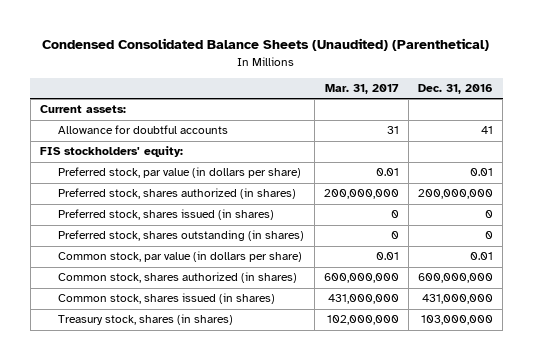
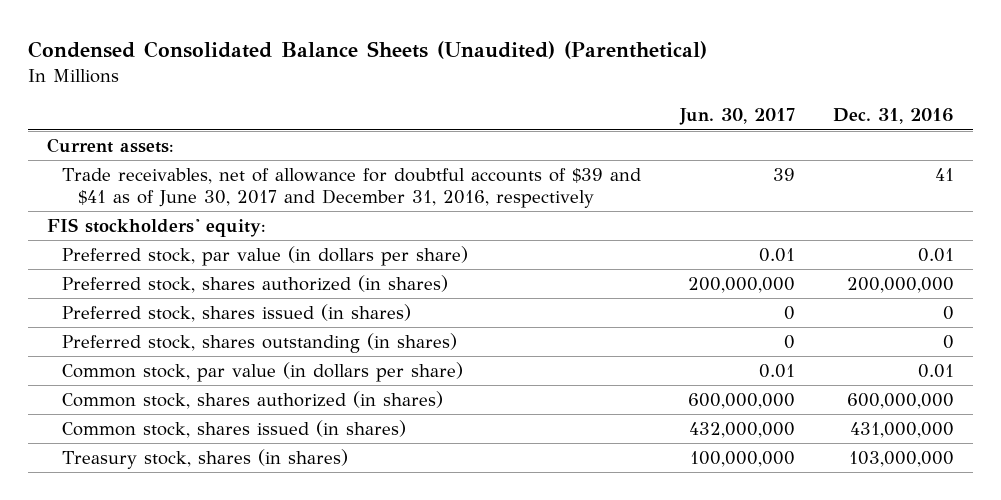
[324,84,399,95] Mar. 31, 2017 -> none
none -> [678,108,795,126] Jun. 30, 2017
[58,125,229,135] Allowance for doubtful accounts -> [62,168,642,208] Trade receivables, net of allowance for doubtful accounts of $39 and $41 as of June 30, 2017 and December 31, 2016, respectively

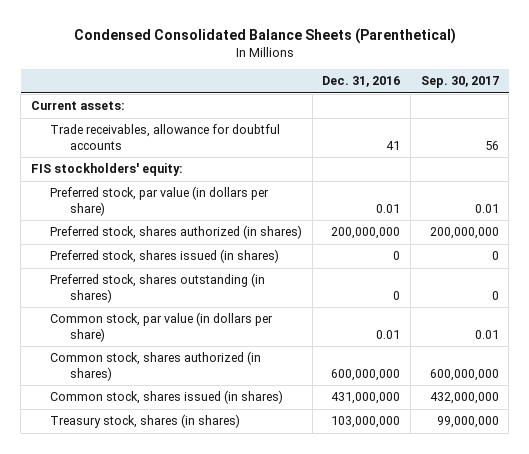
[27,40,707,59] Condensed Consolidated Balance Sheets (Unaudited) (Parenthetical) -> [73,28,456,45] Condensed Consolidated Balance Sheets (Parenthetical)
[678,108,795,126] Jun. 30, 2017 -> none
none -> [420,76,499,89] Sep. 30, 2017
[62,168,642,208] Trade receivables, net of allowance for doubtful accounts of $39 and $41 as of June 30, 2017 and December 31, 2016, respectively -> [50,124,281,150] Trade receivables, allowance for doubtful accounts

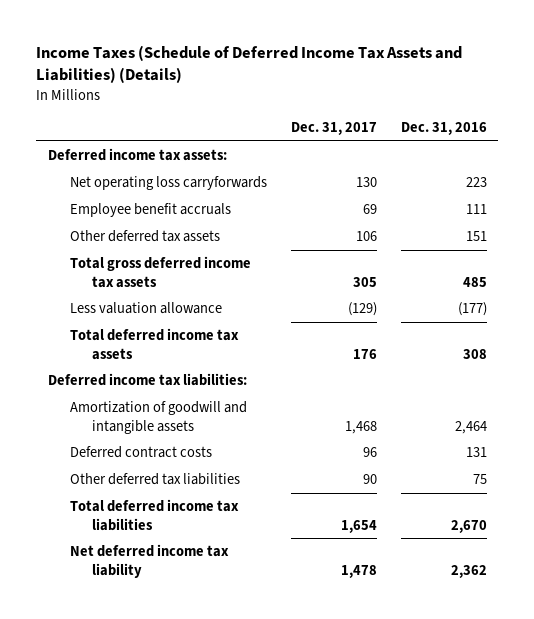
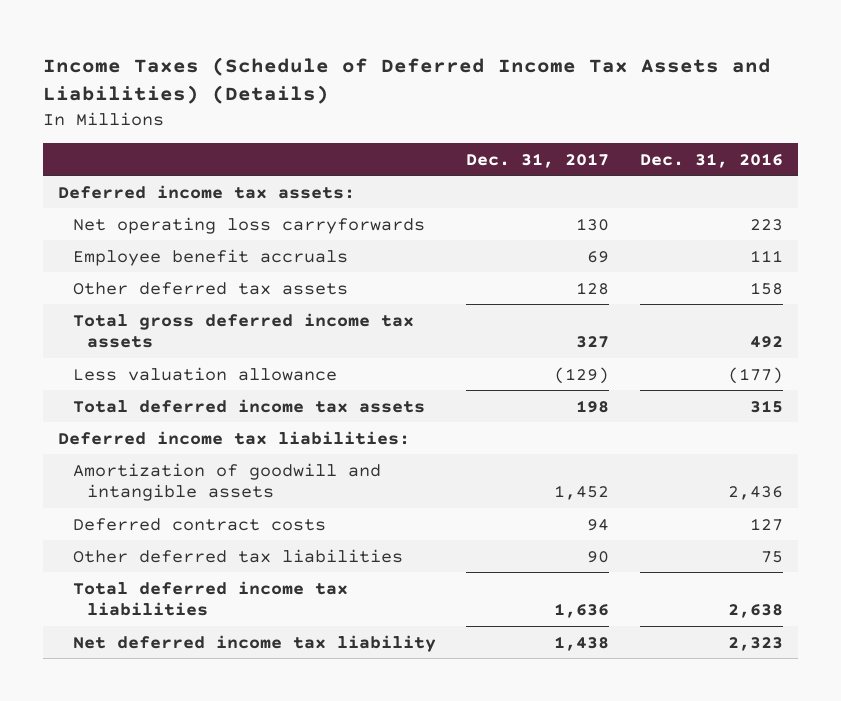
[355,231,377,242] 106 -> [576,281,610,295] 128
[465,231,487,242] 151 -> [749,281,783,295] 158
[352,276,377,287] 305 -> [576,336,610,349] 327
[462,276,487,287] 485 -> [749,336,783,349] 492
[352,348,377,359] 176 -> [576,399,610,413] 198
[462,348,487,359] 308 -> [749,399,783,413] 315
[344,420,377,434] 1,468 -> [554,485,610,501] 1,452
[454,420,487,434] 2,464 -> [727,486,783,501] 2,436
[362,447,377,458] 96 -> [587,518,610,531] 94
[465,447,487,458] 131 -> [749,517,783,531] 127
[340,519,377,533] 1,654 -> [554,603,610,619] 1,636
[450,519,487,533] 2,670 -> [727,604,783,619] 2,638
[340,564,377,578] 1,478 -> [554,635,610,651] 1,438
[450,564,487,578] 2,362 -> [727,636,783,651] 2,323

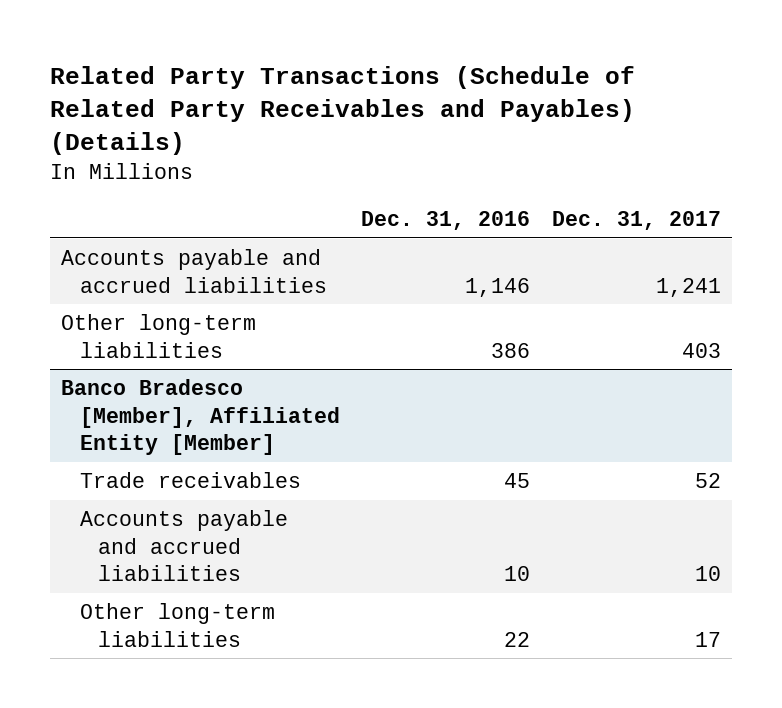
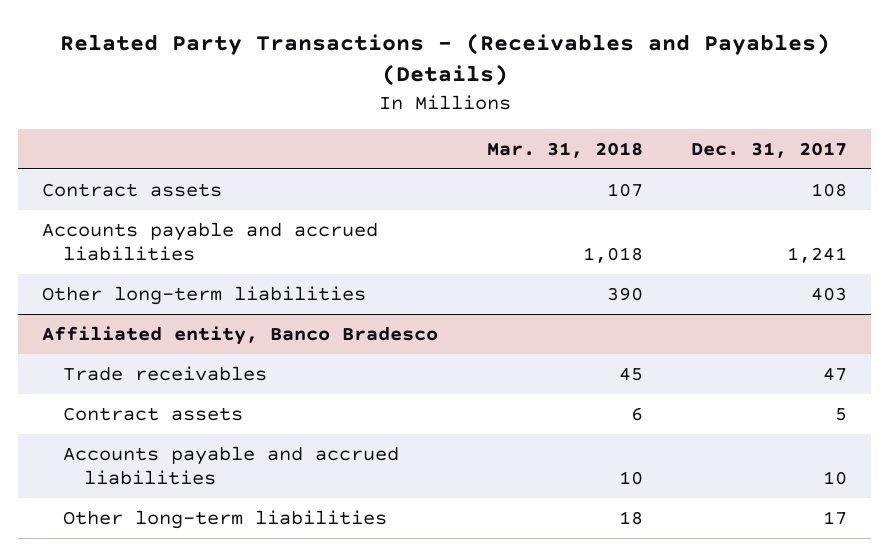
[50,65,636,155] Related Party Transactions (Schedule of Related Party Receivables and Payables) (Details) -> [59,32,830,87] Related Party Transactions - (Receivables and Payables) (Details)
[361,211,531,231] Dec. 31, 2016 -> none
none -> [486,141,643,158] Mar. 31, 2018
none -> [42,182,223,197] Contract assets
[61,378,340,456] Banco Bradesco [Member], Affiliated Entity [Member] -> [42,325,439,345] Affiliated entity, Banco Bradesco
[695,472,722,488] 52 -> [822,366,847,381] 47
none -> [63,406,244,421] Contract assets

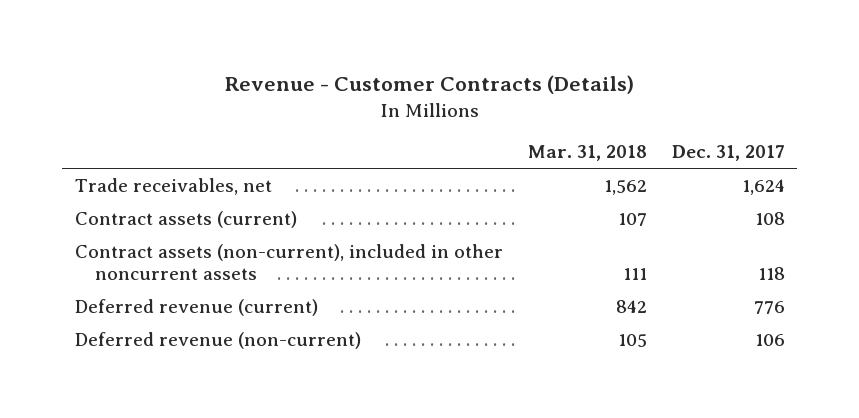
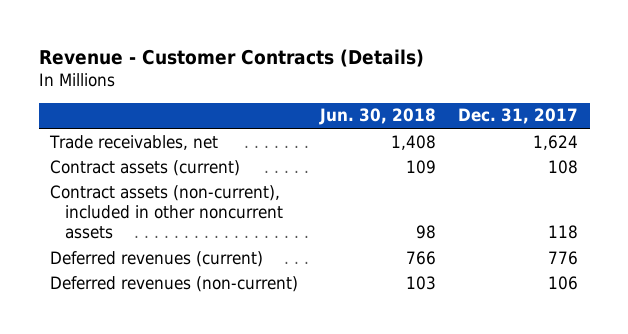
[527,145,647,162] Mar. 31, 2018 -> none
none -> [319,108,437,126] Jun. 30, 2018
[74,298,318,316] Deferred revenue (current) -> [49,250,263,267] Deferred revenues (current)
[74,331,361,349] Deferred revenue (non-current) -> [49,275,298,292] Deferred revenues (non-current)

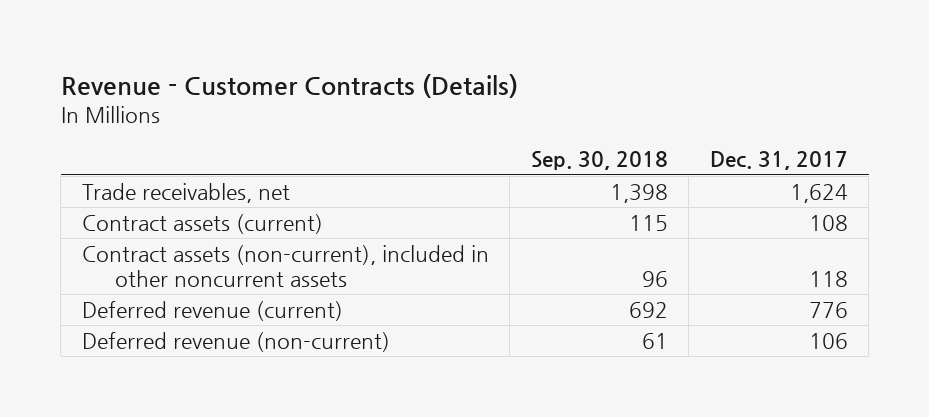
[319,108,437,126] Jun. 30, 2018 -> none
none -> [530,151,668,171] Sep. 30, 2018
[49,250,263,267] Deferred revenues (current) -> [81,301,343,322] Deferred revenue (current)
[49,275,298,292] Deferred revenues (non-current) -> [81,332,390,353] Deferred revenue (non-current)

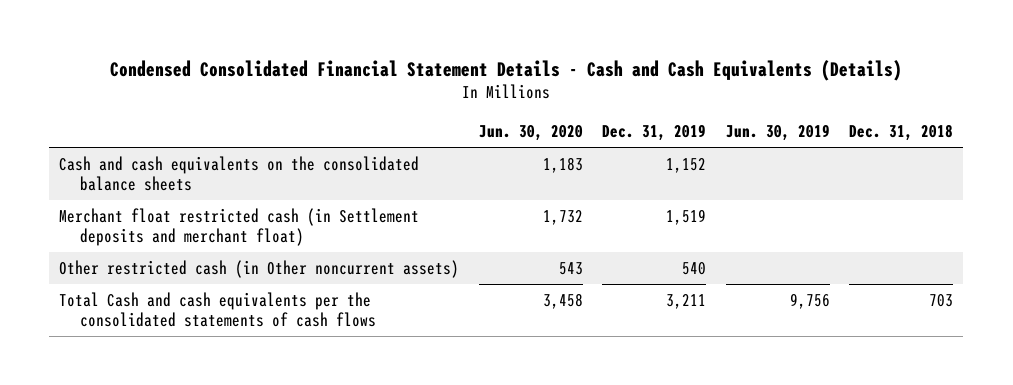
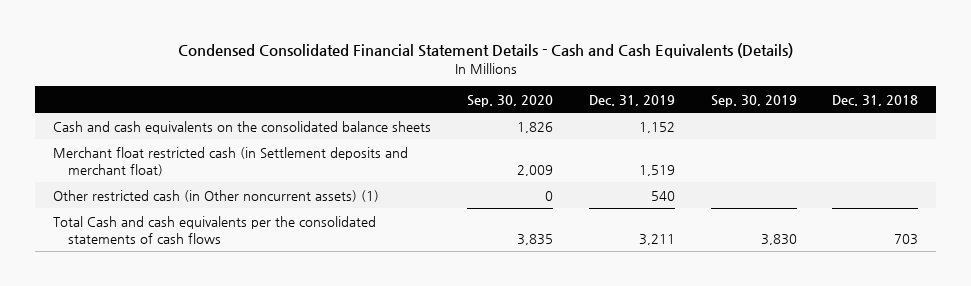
[478,125,583,142] Jun. 30, 2020 -> none
[725,124,830,142] Jun. 30, 2019 -> none
none -> [466,94,553,107] Sep. 30, 2020
none -> [710,94,797,107] Sep. 30, 2019
[59,260,460,279] Other restricted cash (in Other noncurrent assets) -> [52,189,379,202] Other restricted cash (in Other noncurrent assets) (1)

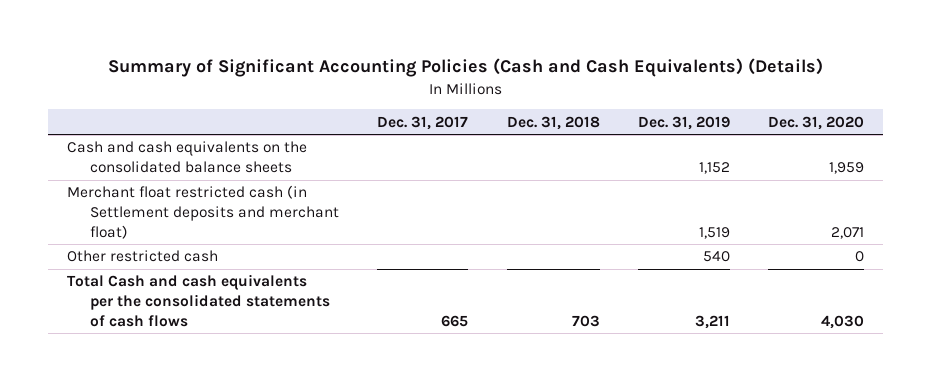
[177,43,793,59] Condensed Consolidated Financial Statement Details - Cash and Cash Equivalents (Details) -> [107,58,823,78] Summary of Significant Accounting Policies (Cash and Cash Equivalents) (Details)
[466,94,553,107] Sep. 30, 2020 -> none
[710,94,797,107] Sep. 30, 2019 -> none
none -> [377,115,469,130] Dec. 31, 2017
none -> [768,115,865,130] Dec. 31, 2020
[52,189,379,202] Other restricted cash (in Other noncurrent assets) (1) -> [67,250,219,263] Other restricted cash

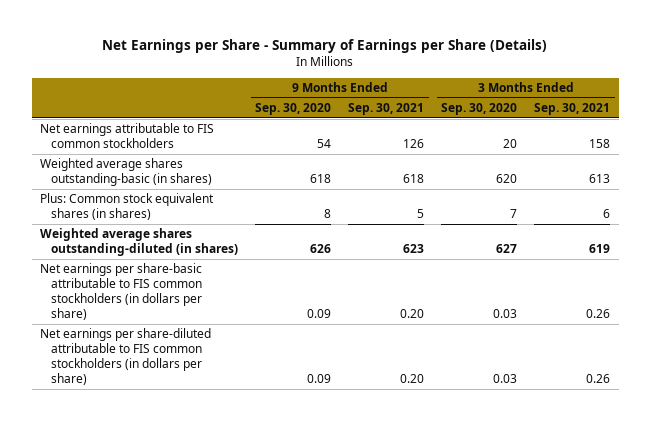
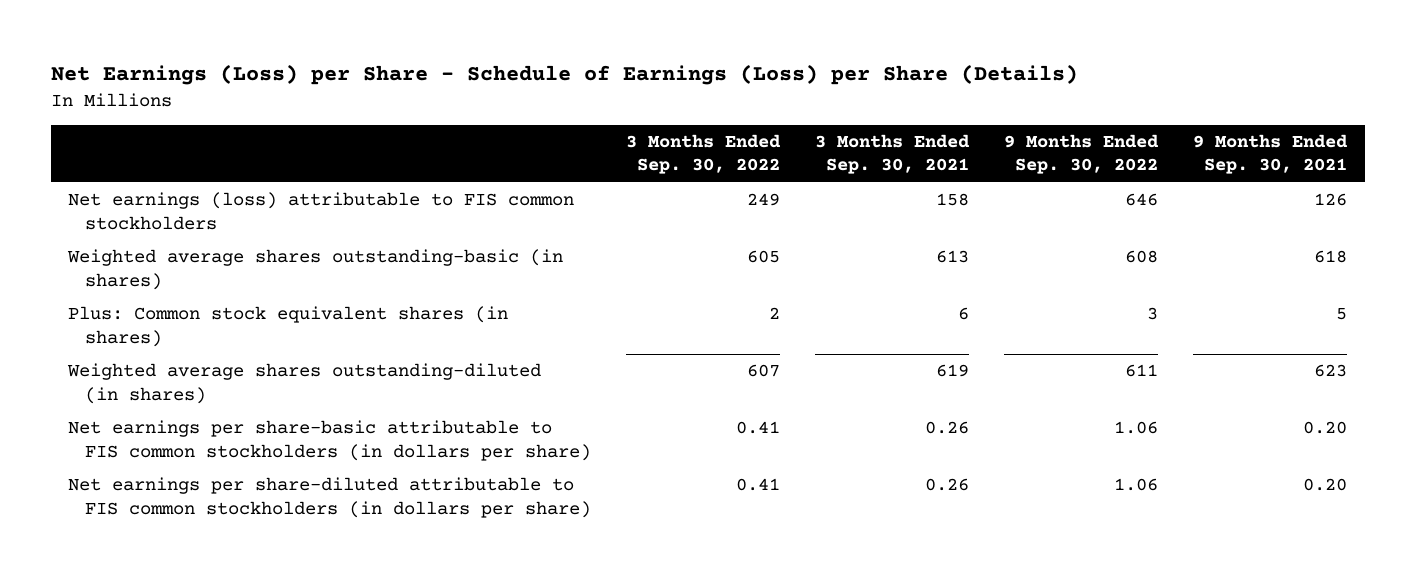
[102,39,548,54] Net Earnings per Share - Summary of Earnings per Share (Details) -> [50,64,1078,86] Net Earnings (Loss) per Share - Schedule of Earnings (Loss) per Share (Details)
[255,103,332,116] Sep. 30, 2020 -> none
[441,103,518,116] Sep. 30, 2020 -> none
none -> [626,134,782,175] 3 Months Ended Sep. 30, 2022
none -> [1004,134,1160,175] 9 Months Ended Sep. 30, 2022
[40,123,215,149] Net earnings attributable to FIS common stockholders -> [68,192,575,230] Net earnings (loss) attributable to FIS common stockholders

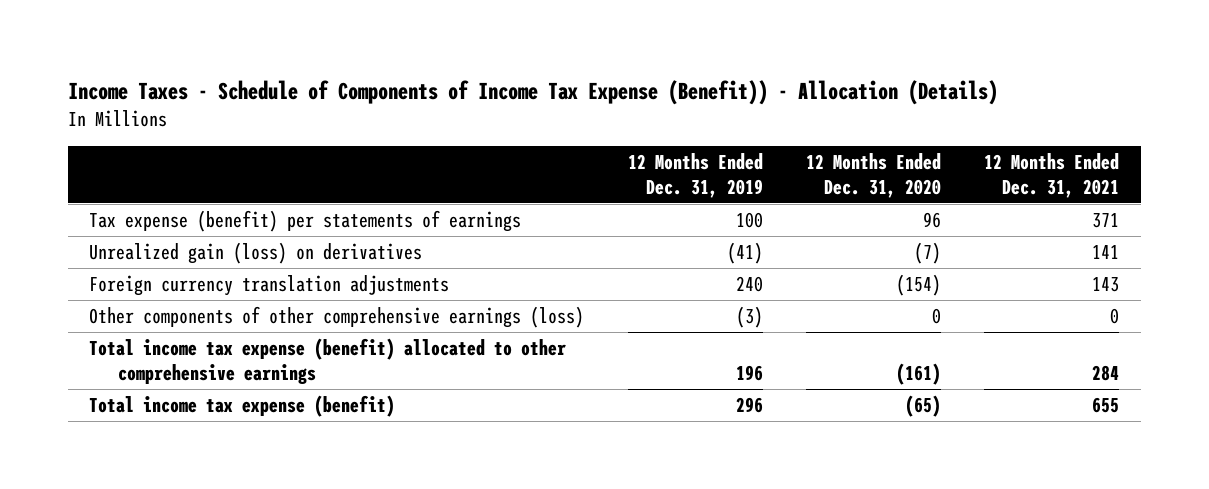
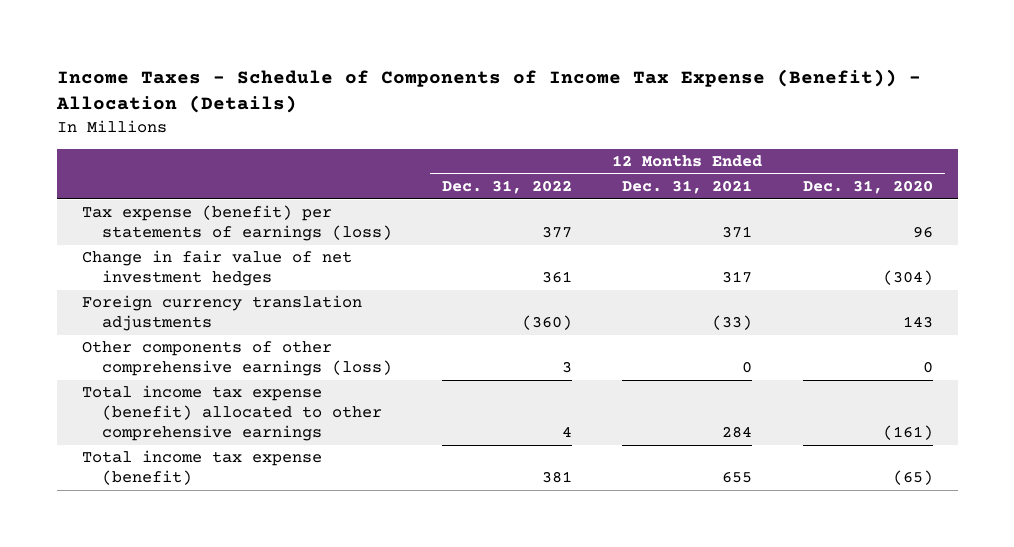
[627,152,763,198] 12 Months Ended Dec. 31, 2019 -> none
none -> [442,180,573,195] Dec. 31, 2022
[89,241,423,264] Unrealized gain (loss) on derivatives -> none
[89,209,522,232] Tax expense (benefit) per statements of earnings -> [81,205,392,242] Tax expense (benefit) per statements of earnings (loss)
none -> [81,250,352,287] Change in fair value of net investment hedges
[896,273,942,296] (154) -> [902,316,933,329] 143
[1092,276,1120,292] 143 -> [712,315,753,331] (33)

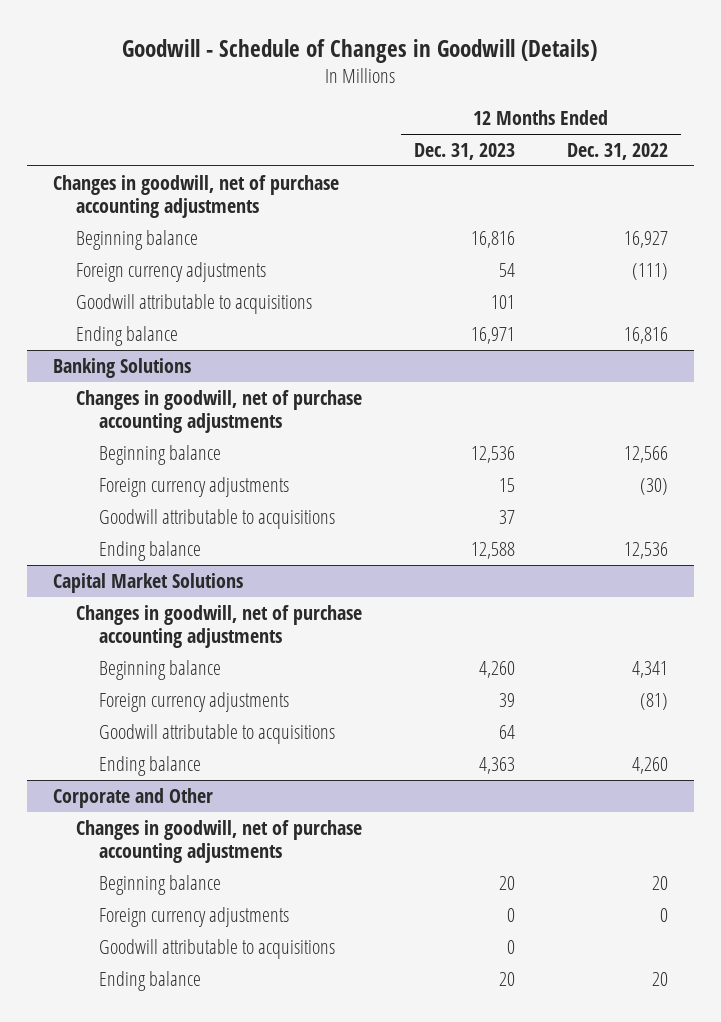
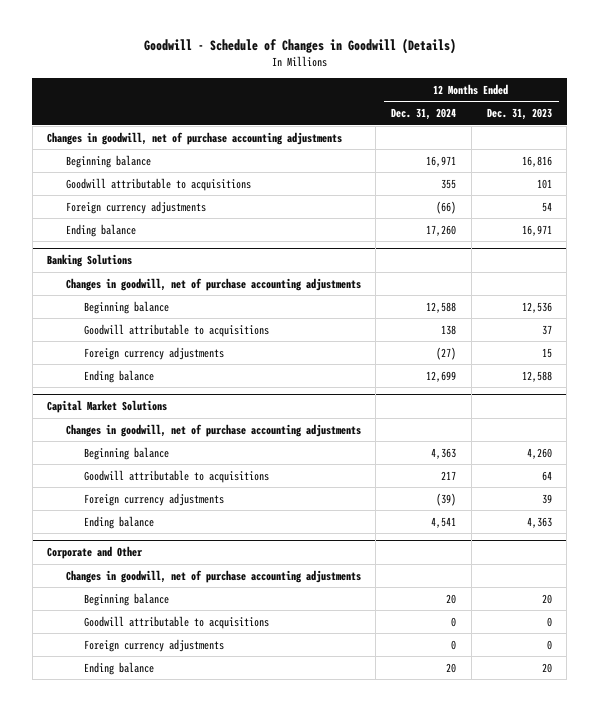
[566,142,668,160] Dec. 31, 2022 -> none
none -> [391,107,457,120] Dec. 31, 2024
[75,261,266,282] Foreign currency adjustments -> [65,200,206,214] Foreign currency adjustments
[98,476,289,497] Foreign currency adjustments -> [84,346,225,360] Foreign currency adjustments
[98,691,289,712] Foreign currency adjustments -> [84,492,225,506] Foreign currency adjustments
[98,906,289,927] Foreign currency adjustments -> [84,638,225,652] Foreign currency adjustments

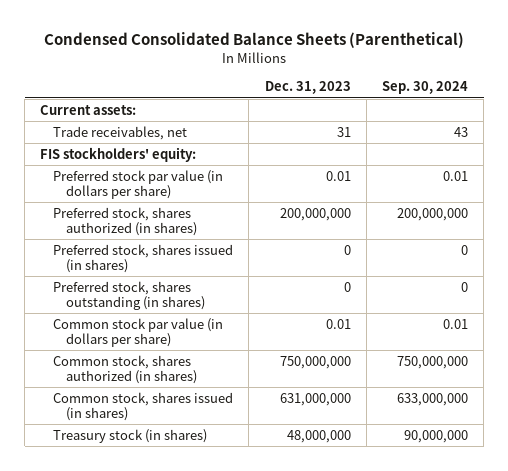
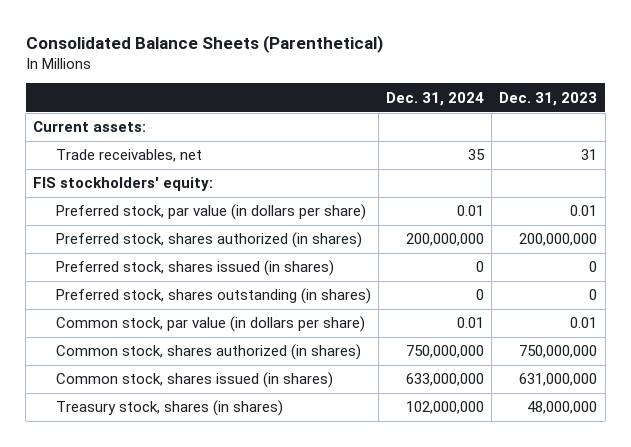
[44,32,465,49] Condensed Consolidated Balance Sheets (Parenthetical) -> [25,34,383,53] Consolidated Balance Sheets (Parenthetical)
[381,81,468,95] Sep. 30, 2024 -> none
none -> [386,91,485,106] Dec. 31, 2024
[53,169,224,199] Preferred stock par value (in dollars per share) -> [56,204,367,221] Preferred stock, par value (in dollars per share)
[53,317,224,347] Common stock par value (in dollars per share) -> [56,316,366,333] Common stock, par value (in dollars per share)
[53,428,208,443] Treasury stock (in shares) -> [56,400,284,417] Treasury stock, shares (in shares)

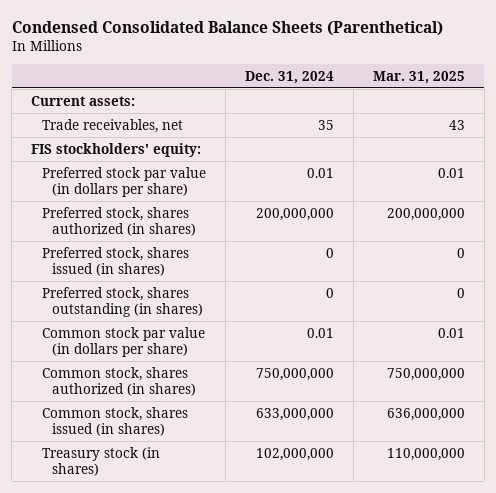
[25,34,383,53] Consolidated Balance Sheets (Parenthetical) -> [11,20,443,36] Condensed Consolidated Balance Sheets (Parenthetical)
[499,91,598,106] Dec. 31, 2023 -> none
none -> [372,70,465,84] Mar. 31, 2025
[56,204,367,221] Preferred stock, par value (in dollars per share) -> [41,166,206,197] Preferred stock par value (in dollars per share)
[56,316,366,333] Common stock, par value (in dollars per share) -> [41,326,205,357] Common stock par value (in dollars per share)
[56,400,284,417] Treasury stock, shares (in shares) -> [41,446,160,476] Treasury stock (in shares)

